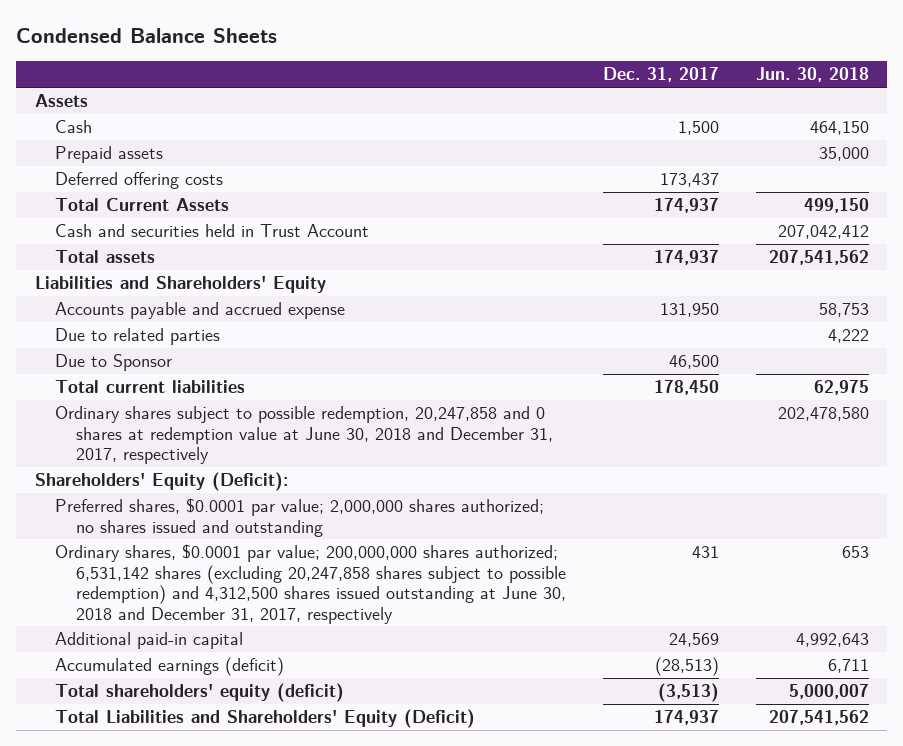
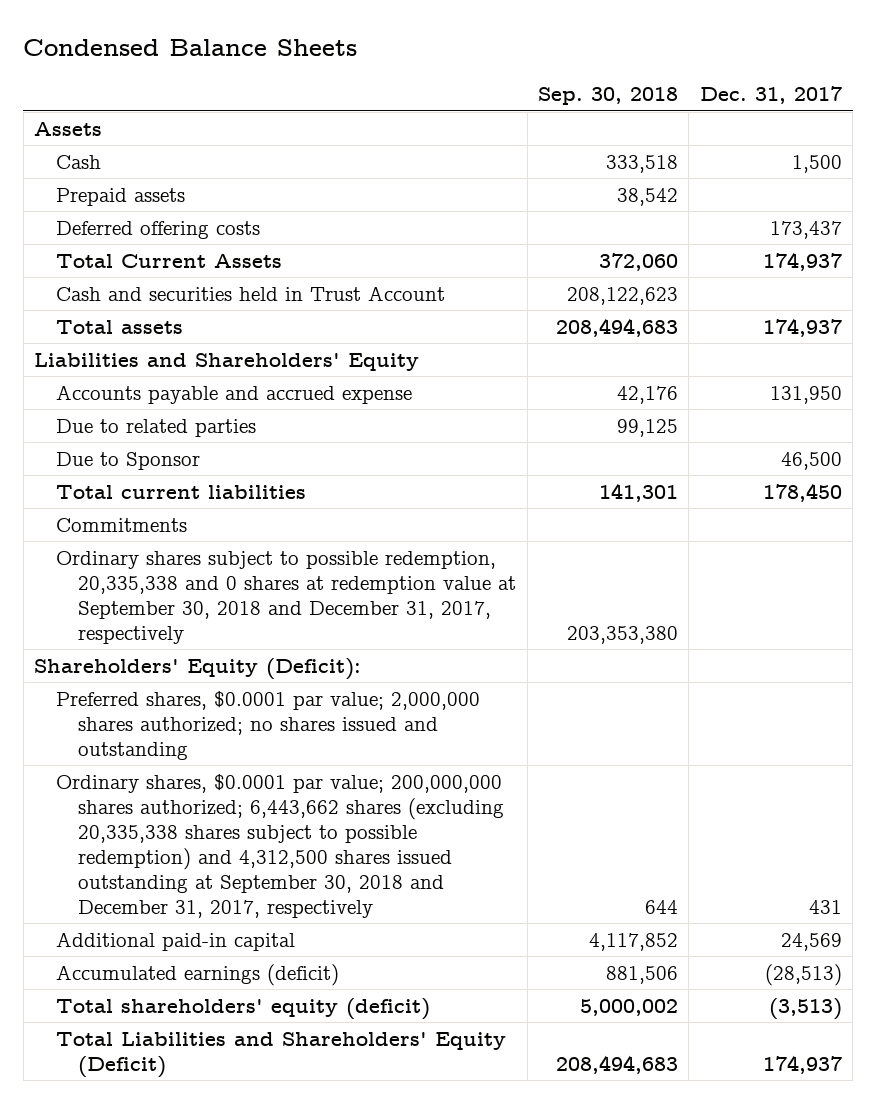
[755,67,869,83] Jun. 30, 2018 -> none
none -> [537,87,678,106] Sep. 30, 2018
none -> [56,518,188,533] Commitments
[55,406,553,465] Ordinary shares subject to possible redemption, 20,247,858 and 0 shares at redemption value at June 30, 2018 and December 31, 2017, respectively -> [56,551,517,644] Ordinary shares subject to possible redemption, 20,335,338 and 0 shares at redemption value at September 30, 2018 and December 31, 2017, respectively
[55,544,566,624] Ordinary shares, $0.0001 par value; 200,000,000 shares authorized; 6,531,142 shares (excluding 20,247,858 shares subject to possible redemption) and 4,312,500 shares issued outstanding at June 30, 2018 and December 31, 2017, respectively -> [56,774,505,918] Ordinary shares, $0.0001 par value; 200,000,000 shares authorized; 6,443,662 shares (excluding 20,335,338 shares subject to possible redemption) and 4,312,500 shares issued outstanding at September 30, 2018 and December 31, 2017, respectively

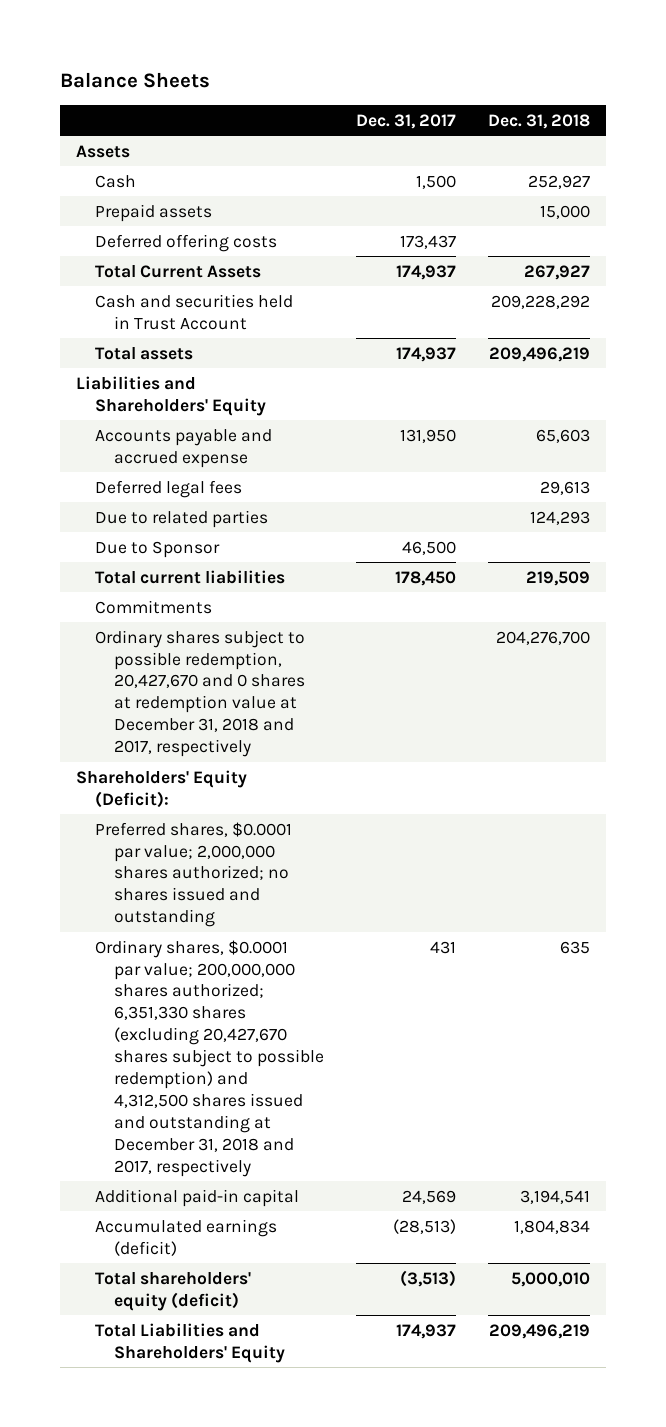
[23,39,358,57] Condensed Balance Sheets -> [59,72,210,89] Balance Sheets
[537,87,678,106] Sep. 30, 2018 -> none
none -> [488,113,591,129] Dec. 31, 2018
none -> [95,479,243,498] Deferred legal fees
[56,551,517,644] Ordinary shares subject to possible redemption, 20,335,338 and 0 shares at redemption value at September 30, 2018 and December 31, 2017, respectively -> [95,629,306,758] Ordinary shares subject to possible redemption, 20,427,670 and 0 shares at redemption value at December 31, 2018 and 2017, respectively
[56,774,505,918] Ordinary shares, $0.0001 par value; 200,000,000 shares authorized; 6,443,662 shares (excluding 20,335,338 shares subject to possible redemption) and 4,312,500 shares issued outstanding at September 30, 2018 and December 31, 2017, respectively -> [95,939,325,1177] Ordinary shares, $0.0001 par value; 200,000,000 shares authorized; 6,351,330 shares (excluding 20,427,670 shares subject to possible redemption) and 4,312,500 shares issued and outstanding at December 31, 2018 and 2017, respectively
[56,1032,507,1078] Total Liabilities and Shareholders' Equity (Deficit) -> [95,1322,286,1363] Total Liabilities and Shareholders' Equity

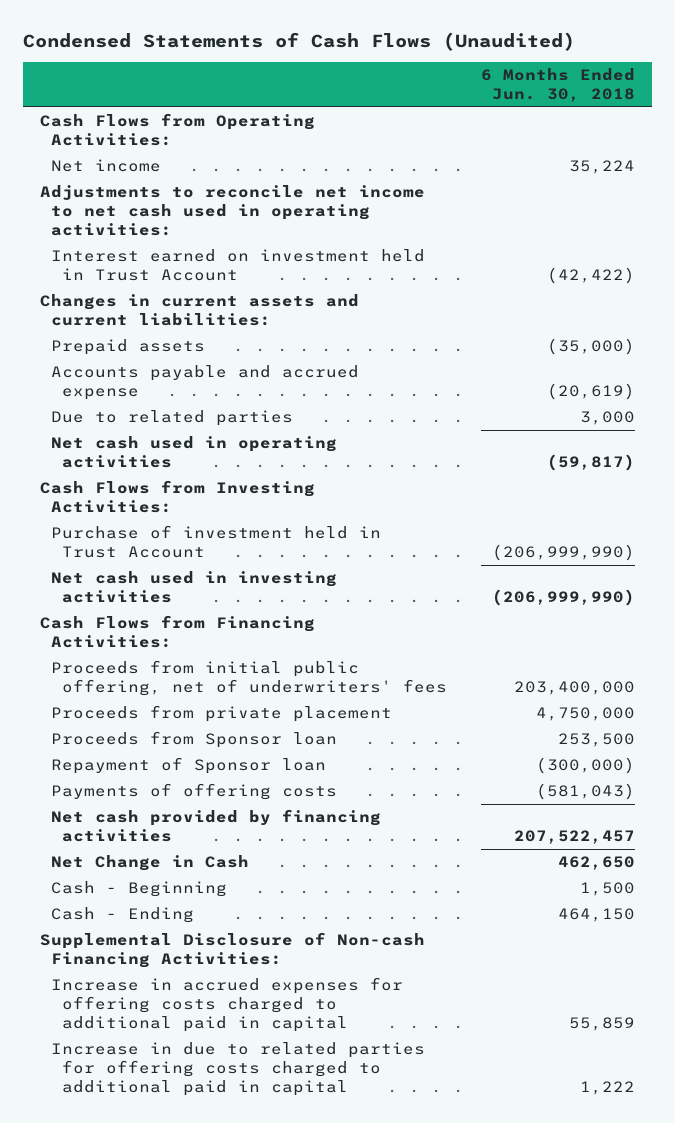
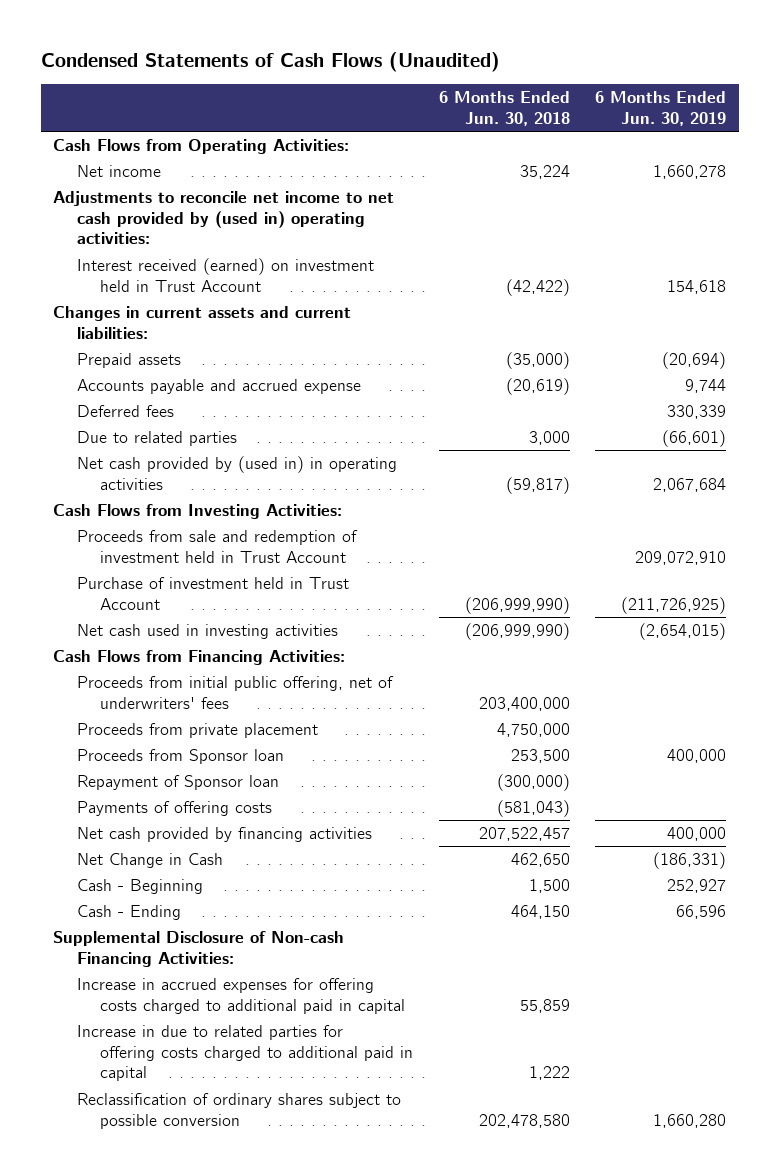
none -> [595,91,727,126] 6 Months Ended Jun. 30, 2019
[40,185,426,236] Adjustments to reconcile net income to net cash used in operating activities: -> [53,191,395,245] Adjustments to reconcile net income to net cash provided by (used in) operating activities:
[51,249,426,282] Interest earned on investment held in Trust Account -> [76,258,374,292] Interest received (earned) on investment held in Trust Account
none -> [76,405,174,418] Deferred fees
[51,436,338,469] Net cash used in operating activities -> [76,456,397,490] Net cash provided by (used in) in operating activities
none -> [76,530,358,563] Proceeds from sale and redemption of investment held in Trust Account
none -> [76,1093,401,1129] Reclassification of ordinary shares subject to possible conversion

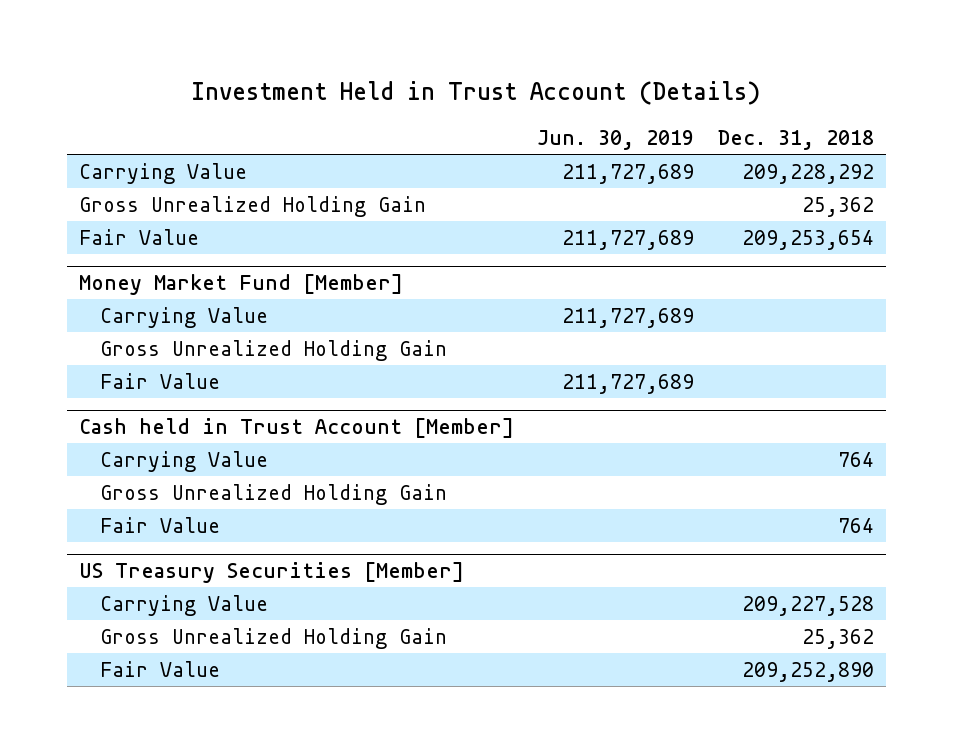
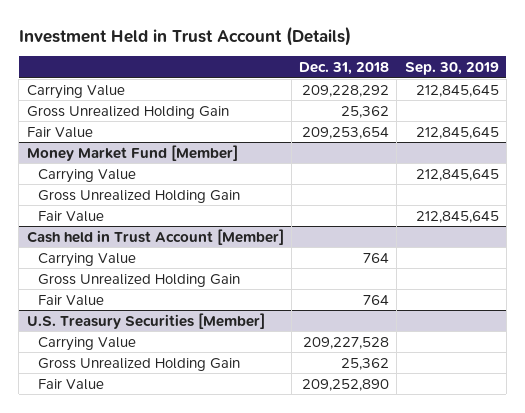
[537,129,695,150] Jun. 30, 2019 -> none
none -> [404,62,499,76] Sep. 30, 2019
[79,562,465,584] US Treasury Securities [Member] -> [26,312,265,329] U.S. Treasury Securities [Member]

